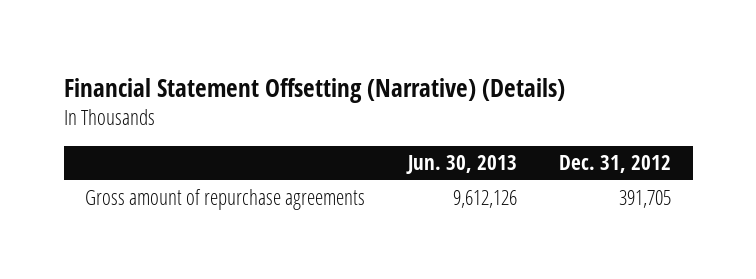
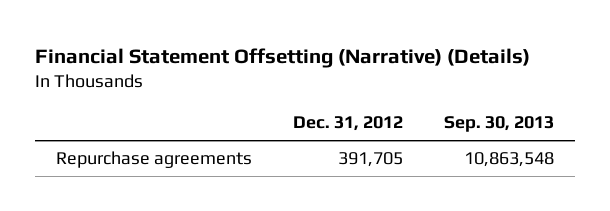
[405,155,517,175] Jun. 30, 2013 -> none
none -> [444,116,555,133] Sep. 30, 2013
[85,189,366,211] Gross amount of repurchase agreements -> [55,151,252,169] Repurchase agreements

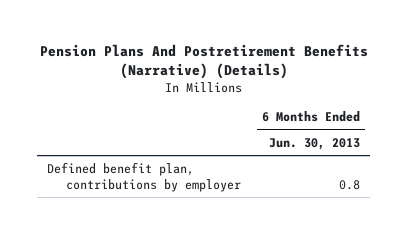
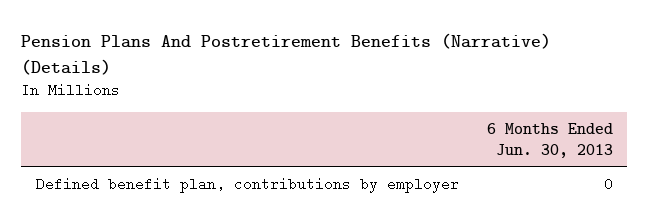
[338,179,360,190] 0.8 -> [603,176,613,191] 0

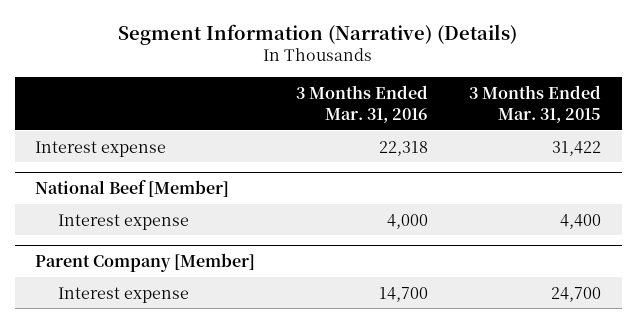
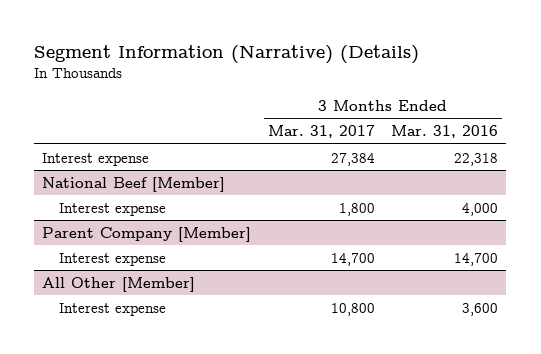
[469,84,602,123] 3 Months Ended Mar. 31, 2015 -> none
none -> [267,125,375,139] Mar. 31, 2017
none -> [42,276,196,292] All Other [Member]
none -> [58,302,166,316] Interest expense

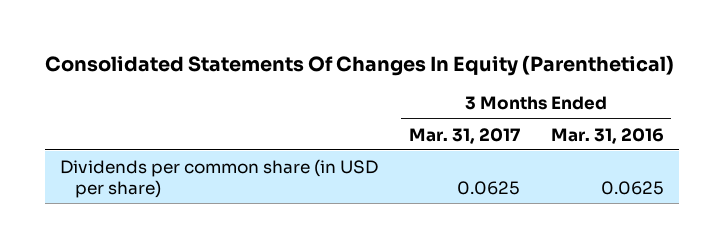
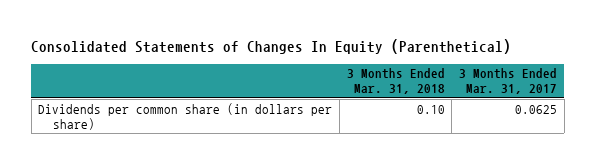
[44,54,674,76] Consolidated Statements Of Changes In Equity (Parenthetical) -> [31,38,512,54] Consolidated Statements of Changes In Equity (Parenthetical)
[550,127,664,144] Mar. 31, 2016 -> none
none -> [346,68,445,95] 3 Months Ended Mar. 31, 2018
[60,158,379,198] Dividends per common share (in USD per share) -> [38,102,333,130] Dividends per common share (in dollars per share)

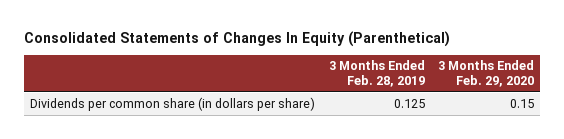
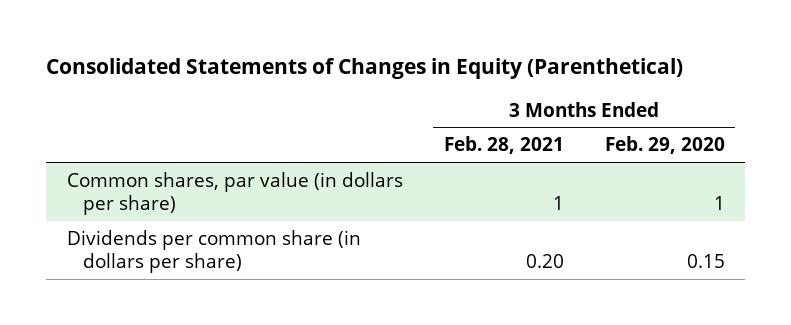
[23,30,450,47] Consolidated Statements of Changes In Equity (Parenthetical) -> [46,58,684,80] Consolidated Statements of Changes in Equity (Parenthetical)
[328,60,425,88] 3 Months Ended Feb. 28, 2019 -> none
none -> [443,136,564,155] Feb. 28, 2021
none -> [66,171,403,215] Common shares, par value (in dollars per share)

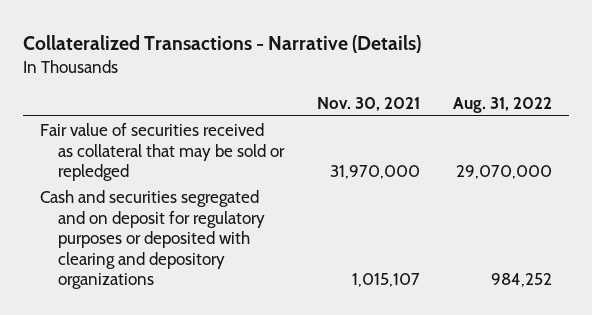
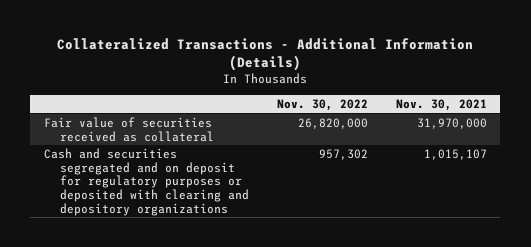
[23,34,422,53] Collateralized Transactions - Narrative (Details) -> [57,37,474,72] Collateralized Transactions - Additional Information (Details)
[453,96,553,113] Aug. 31, 2022 -> none
none -> [276,99,368,112] Nov. 30, 2022
[39,122,285,182] Fair value of securities received as collateral that may be sold or repledged -> [44,116,215,142] Fair value of securities received as collateral

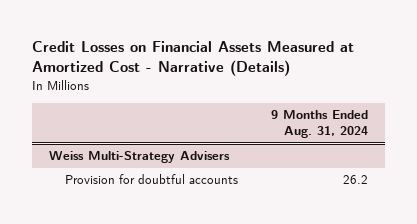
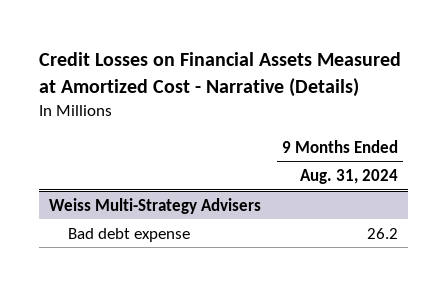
[64,174,238,185] Provision for doubtful accounts -> [67,227,190,242] Bad debt expense

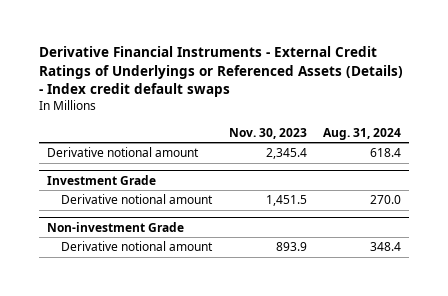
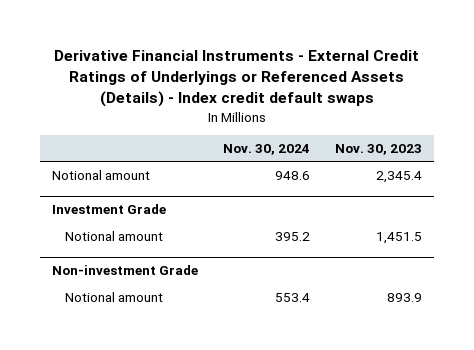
[323,127,402,140] Aug. 31, 2024 -> none
none -> [222,144,310,156] Nov. 30, 2024
[46,147,199,158] Derivative notional amount -> [52,169,151,180] Notional amount
[61,194,214,205] Derivative notional amount -> [64,230,163,241] Notional amount
[61,241,214,252] Derivative notional amount -> [64,291,163,302] Notional amount

